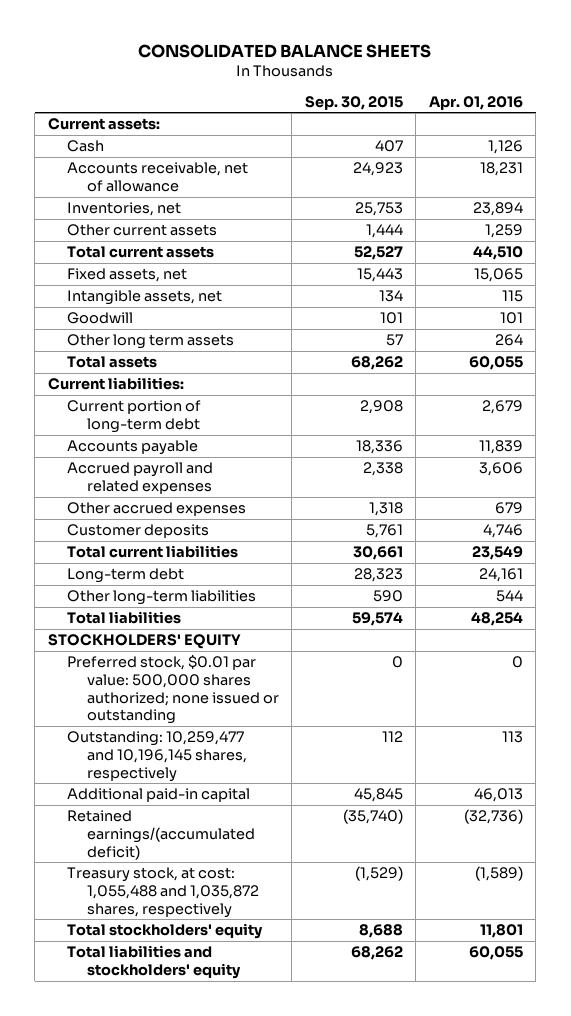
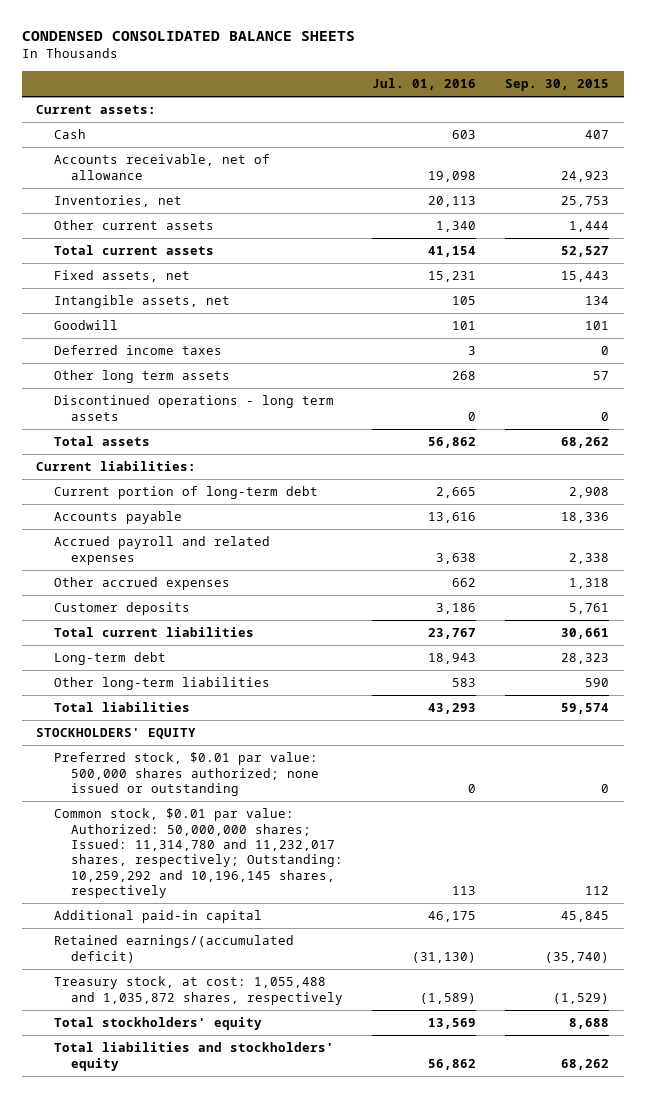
[138,43,432,58] CONSOLIDATED BALANCE SHEETS -> [21,31,355,42] CONDENSED CONSOLIDATED BALANCE SHEETS
[428,95,523,110] Apr. 01, 2016 -> none
none -> [372,78,477,91] Jul. 01, 2016
none -> [53,345,222,356] Deferred income taxes
none -> [53,395,334,421] Discontinued operations - long term assets
[67,731,247,782] Outstanding: 10,259,477 and 10,196,145 shares, respectively -> [53,808,344,898] Common stock, $0.01 par value: Authorized: 50,000,000 shares; Issued: 11,314,780 and 11,232,017 shares, respectively; Outstanding: 10,259,292 and 10,196,145 shares, respectively

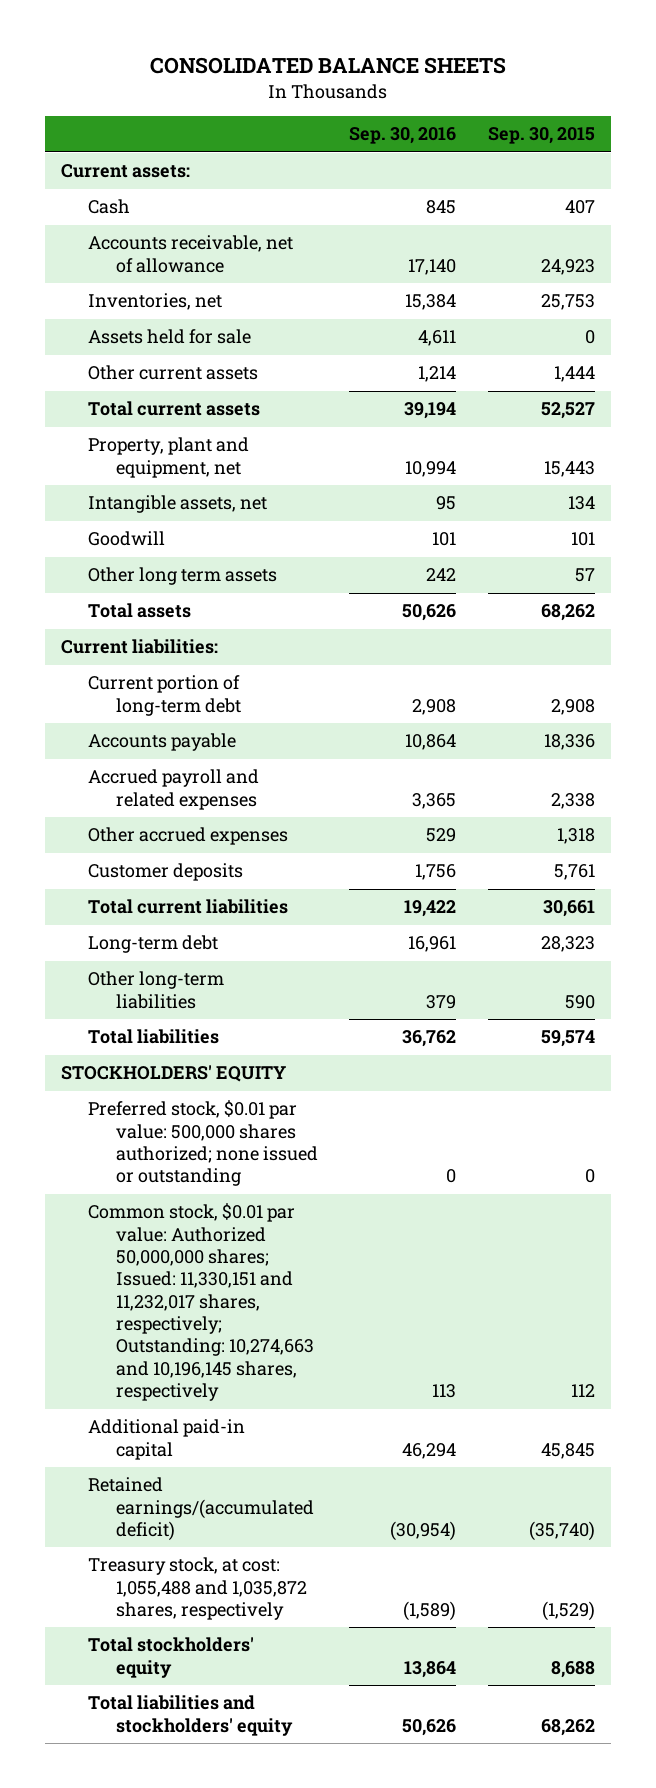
[21,31,355,42] CONDENSED CONSOLIDATED BALANCE SHEETS -> [149,57,506,75] CONSOLIDATED BALANCE SHEETS
[372,78,477,91] Jul. 01, 2016 -> none
none -> [349,127,457,145] Sep. 30, 2016
none -> [88,329,252,345] Assets held for sale
[53,270,190,283] Fixed assets, net -> [88,437,250,478] Property, plant and equipment, net
[53,345,222,356] Deferred income taxes -> none
[53,395,334,421] Discontinued operations - long term assets -> none
[53,808,344,898] Common stock, $0.01 par value: Authorized: 50,000,000 shares; Issued: 11,314,780 and 11,232,017 shares, respectively; Outstanding: 10,259,292 and 10,196,145 shares, respectively -> [88,1203,314,1402] Common stock, $0.01 par value: Authorized 50,000,000 shares; Issued: 11,330,151 and 11,232,017 shares, respectively; Outstanding: 10,274,663 and 10,196,145 shares, respectively

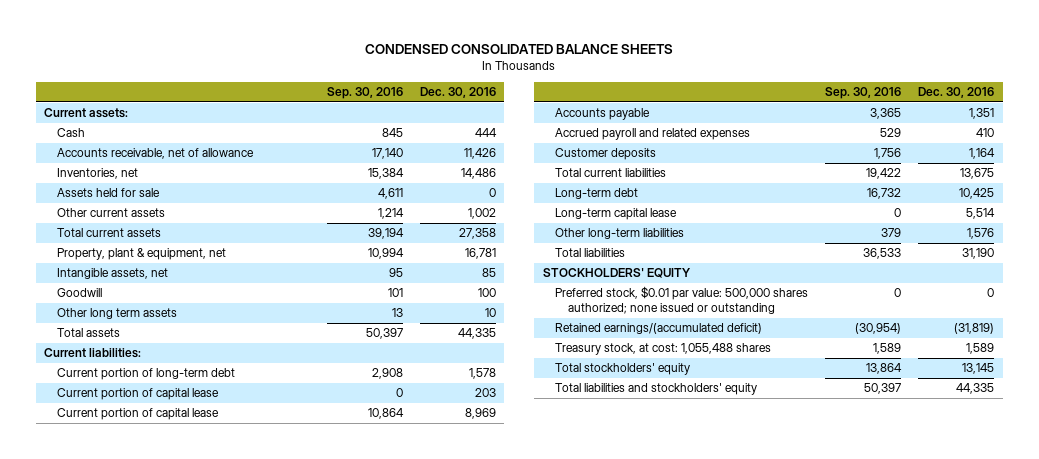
[149,57,506,75] CONSOLIDATED BALANCE SHEETS -> [365,44,674,55] CONDENSED CONSOLIDATED BALANCE SHEETS
[487,127,595,145] Sep. 30, 2015 -> none
none -> [419,87,496,99] Dec. 30, 2016
[88,437,250,478] Property, plant and equipment, net -> [56,248,226,261] Property, plant & equipment, net
[426,568,457,582] 242 -> [391,308,403,318] 13
[402,604,457,622] 50,626 -> [365,328,403,340] 50,397
[88,827,289,846] Other accrued expenses -> none
none -> [56,388,219,401] Current portion of capital lease
none -> [56,408,219,421] Current portion of capital lease
[405,734,457,751] 10,864 -> [870,108,902,120] 3,365
[412,792,457,809] 3,365 -> [880,128,902,138] 529
[408,936,457,953] 16,961 -> [867,188,902,200] 16,732
none -> [555,208,678,221] Long-term capital lease
[402,1030,457,1048] 36,762 -> [863,248,902,260] 36,533
[88,1203,314,1402] Common stock, $0.01 par value: Authorized 50,000,000 shares; Issued: 11,330,151 and 11,232,017 shares, respectively; Outstanding: 10,274,663 and 10,196,145 shares, respectively -> none
[88,1419,246,1460] Additional paid-in capital -> none
[88,1557,307,1621] Treasury stock, at cost: 1,055,488 and 1,035,872 shares, respectively -> [555,343,772,356] Treasury stock, at cost: 1,055,488 shares
[403,1601,457,1622] (1,589) -> [873,343,902,355] 1,589
[402,1718,457,1736] 50,626 -> [864,383,902,395] 50,397

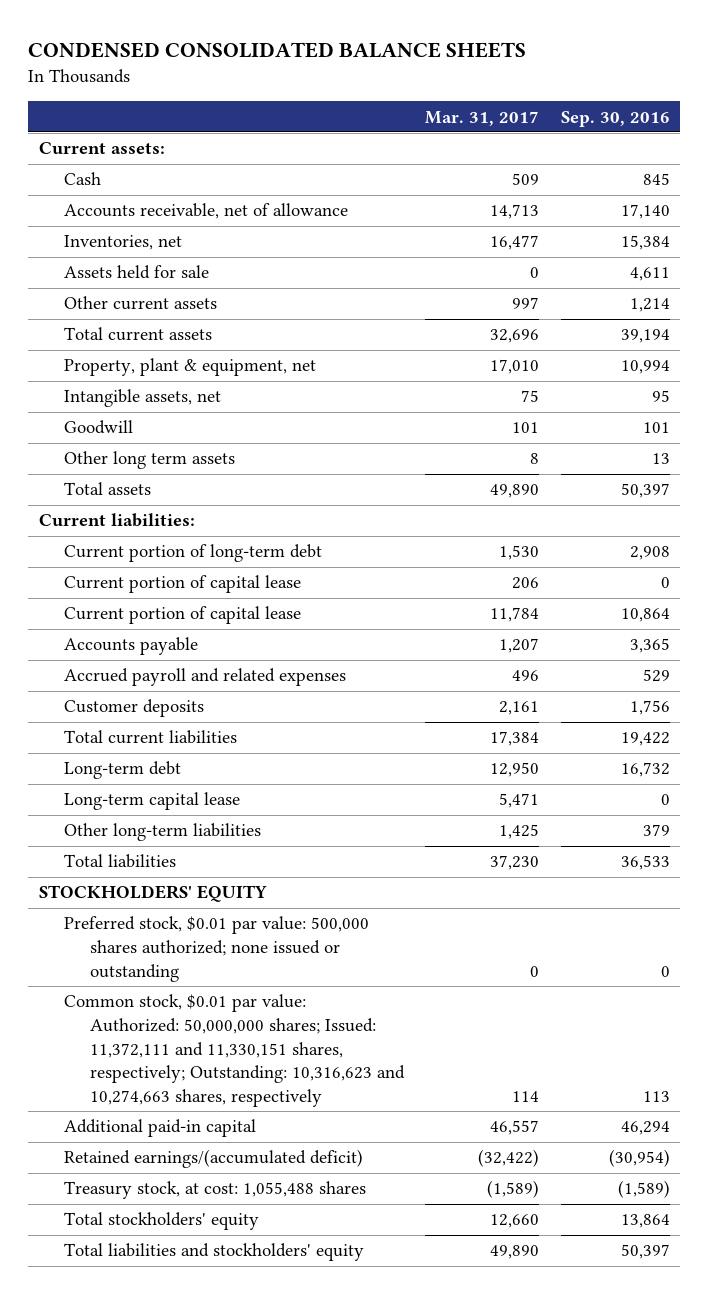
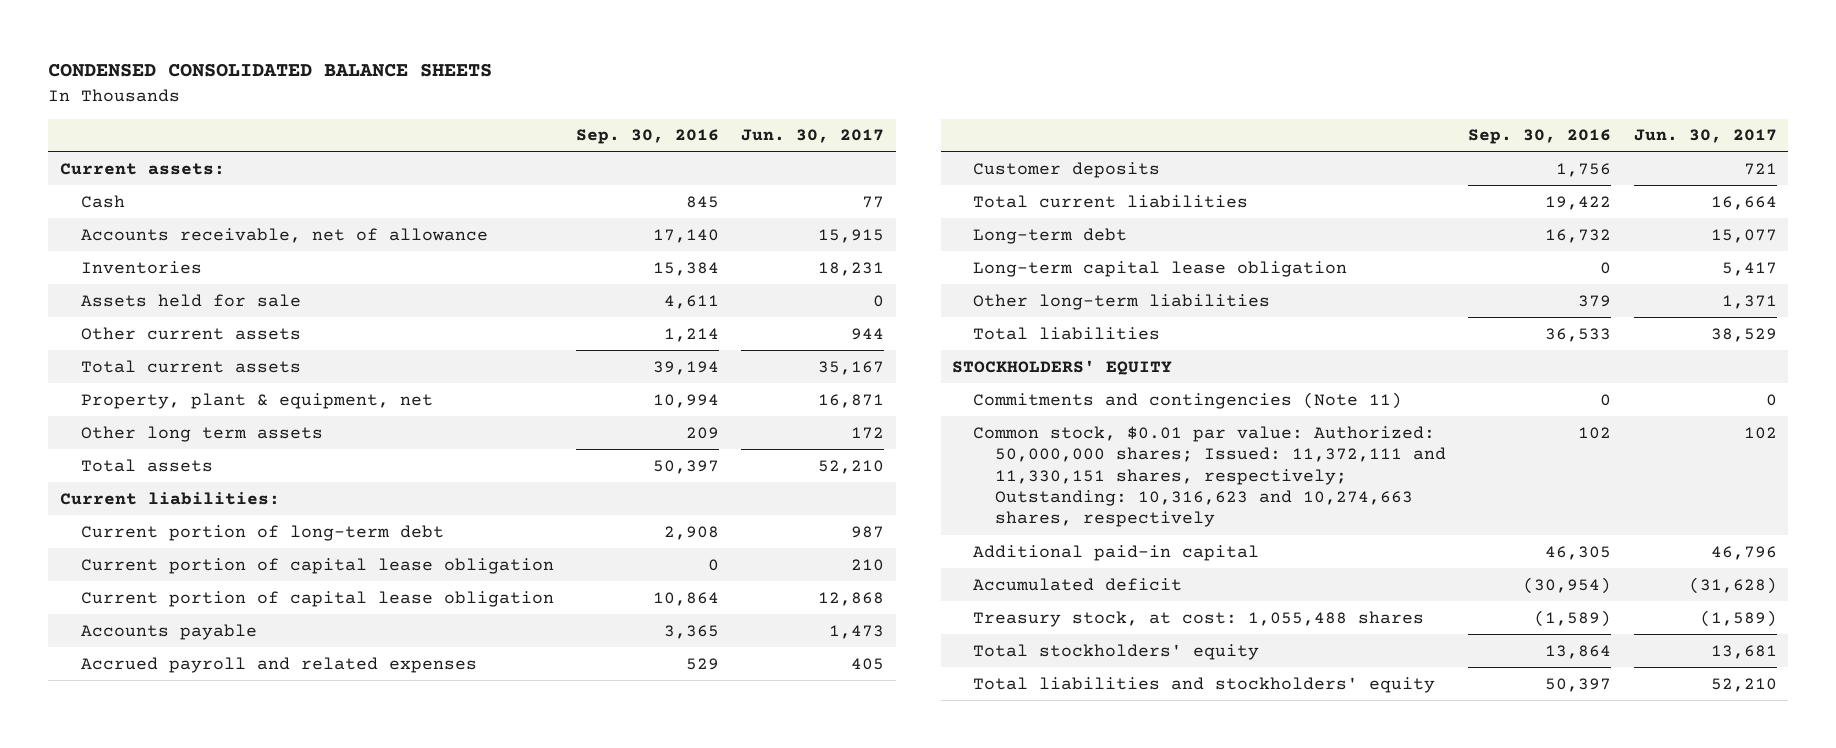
[425,110,540,126] Mar. 31, 2017 -> none
none -> [741,129,885,144] Jun. 30, 2017
[64,235,183,251] Inventories, net -> [81,260,203,274] Inventories
[64,389,222,408] Intangible assets, net -> none
[64,420,134,435] Goodwill -> none
[651,453,670,465] 13 -> [686,426,720,439] 209
[64,575,302,594] Current portion of capital lease -> [81,557,555,574] Current portion of capital lease obligation
[64,606,302,625] Current portion of capital lease -> [81,590,555,607] Current portion of capital lease obligation
[64,792,241,811] Long-term capital lease -> [973,260,1348,277] Long-term capital lease obligation
[64,916,370,982] Preferred stock, $0.01 par value: 500,000 shares authorized; none issued or outstanding -> [973,391,1403,409] Commitments and contingencies (Note 11)
[642,1090,670,1102] 113 -> [1578,426,1612,439] 102
[620,1121,670,1136] 46,294 -> [1545,545,1612,560] 46,305
[64,1149,364,1169] Retained earnings/(accumulated deficit) -> [973,577,1183,591] Accumulated deficit

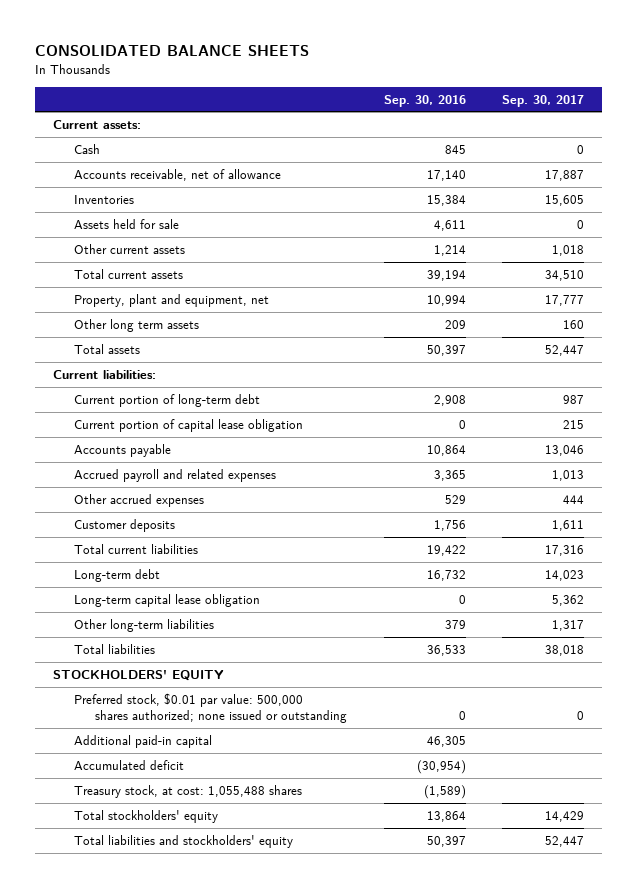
[48,63,493,78] CONDENSED CONSOLIDATED BALANCE SHEETS -> [35,44,310,56] CONSOLIDATED BALANCE SHEETS
[741,129,885,144] Jun. 30, 2017 -> none
none -> [501,94,584,107] Sep. 30, 2017
[81,392,434,409] Property, plant & equipment, net -> [74,293,270,307] Property, plant and equipment, net
[81,590,555,607] Current portion of capital lease obligation -> [74,443,172,457] Accounts payable
[81,623,258,640] Accounts payable -> [74,468,277,482] Accrued payroll and related expenses
[81,656,478,673] Accrued payroll and related expenses -> [74,493,205,507] Other accrued expenses
[973,425,1446,528] Common stock, $0.01 par value: Authorized: 50,000,000 shares; Issued: 11,372,111 and 11,330,151 shares, respectively; Outstanding: 10,316,623 and 10,274,663 shares, respectively -> none
[973,391,1403,409] Commitments and contingencies (Note 11) -> [74,692,348,723] Preferred stock, $0.01 par value: 500,000 shares authorized; none issued or outstanding

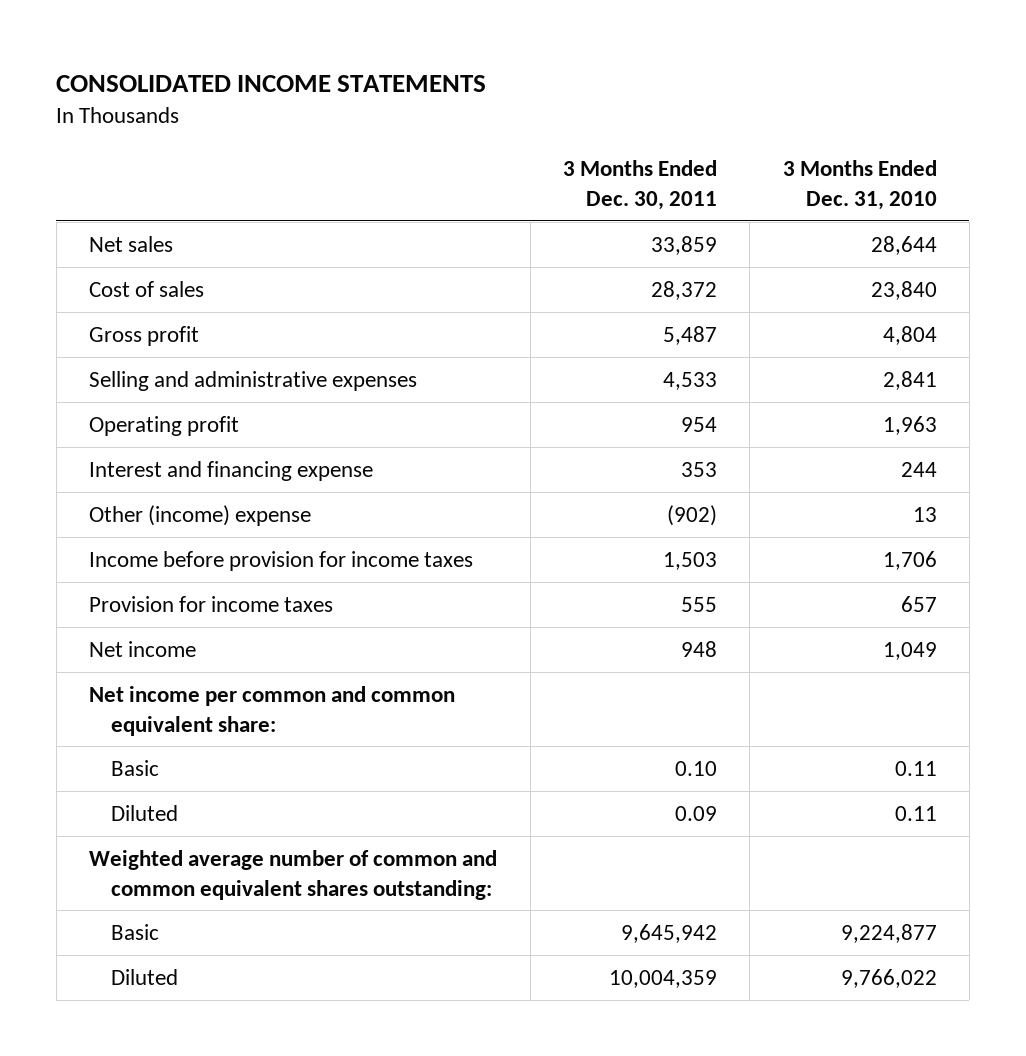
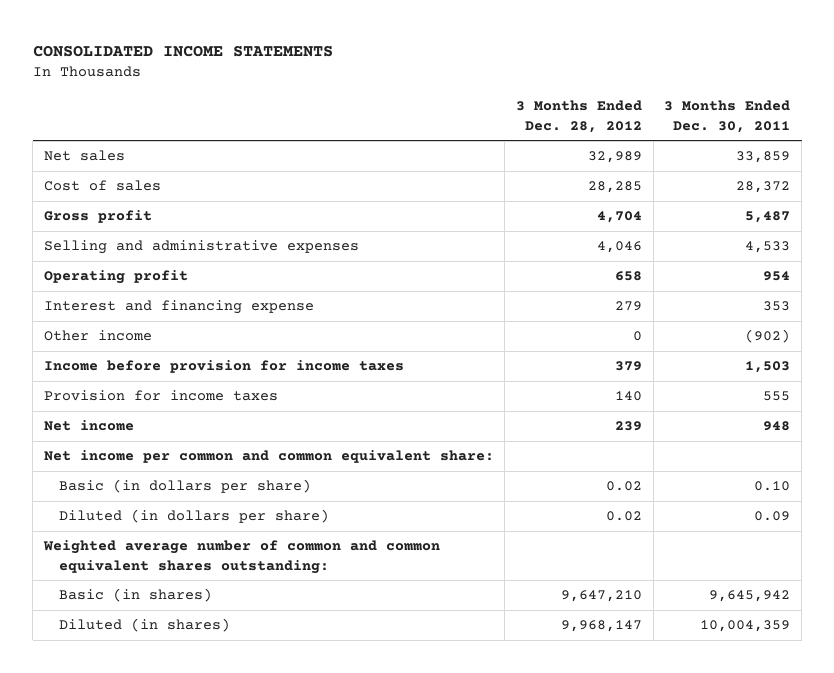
[782,159,937,210] 3 Months Ended Dec. 31, 2010 -> none
none -> [516,100,643,133] 3 Months Ended Dec. 28, 2012
[89,504,312,526] Other (income) expense -> [43,330,152,342] Other income
[110,759,159,776] Basic -> [59,479,312,494] Basic (in dollars per share)
[110,804,178,821] Diluted -> [59,509,330,524] Diluted (in dollars per share)
[110,923,159,940] Basic -> [59,588,213,603] Basic (in shares)
[110,968,178,985] Diluted -> [59,618,231,633] Diluted (in shares)

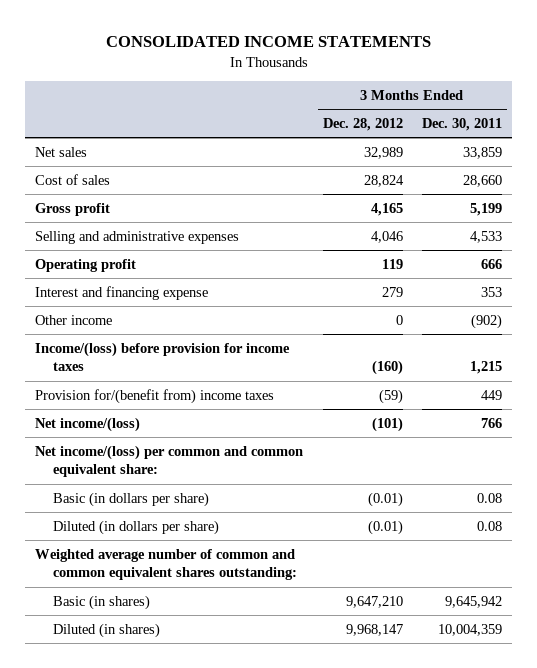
[588,181,643,194] 28,285 -> [363,174,404,187] 28,824
[736,181,791,194] 28,372 -> [463,174,503,187] 28,660
[597,211,643,224] 4,704 -> [370,202,403,216] 4,165
[745,211,791,224] 5,487 -> [470,202,503,216] 5,199
[615,271,643,282] 658 -> [381,258,403,269] 119
[763,271,791,282] 954 -> [481,258,503,269] 666
[43,360,404,374] Income before provision for income taxes -> [34,341,290,372] Income/(loss) before provision for income taxes
[615,361,643,372] 379 -> [371,360,403,376] (160)
[745,361,791,374] 1,503 -> [470,361,503,375] 1,215
[43,390,278,402] Provision for income taxes -> [34,388,274,404] Provision for/(benefit from) income taxes
[615,391,643,402] 140 -> [378,388,403,404] (59)
[763,391,791,402] 555 -> [481,389,503,400] 449
[43,420,134,432] Net income -> [34,416,140,432] Net income/(loss)
[615,421,643,432] 239 -> [371,416,403,432] (101)
[763,421,791,432] 948 -> [481,417,503,428] 766
[43,450,494,464] Net income per common and common equivalent share: -> [34,444,303,478] Net income/(loss) per common and common equivalent share:
[606,481,643,492] 0.02 -> [367,491,403,507] (0.01)
[754,481,791,492] 0.10 -> [477,492,503,503] 0.08
[606,511,643,522] 0.02 -> [367,519,403,535] (0.01)
[754,511,791,522] 0.09 -> [477,520,503,531] 0.08

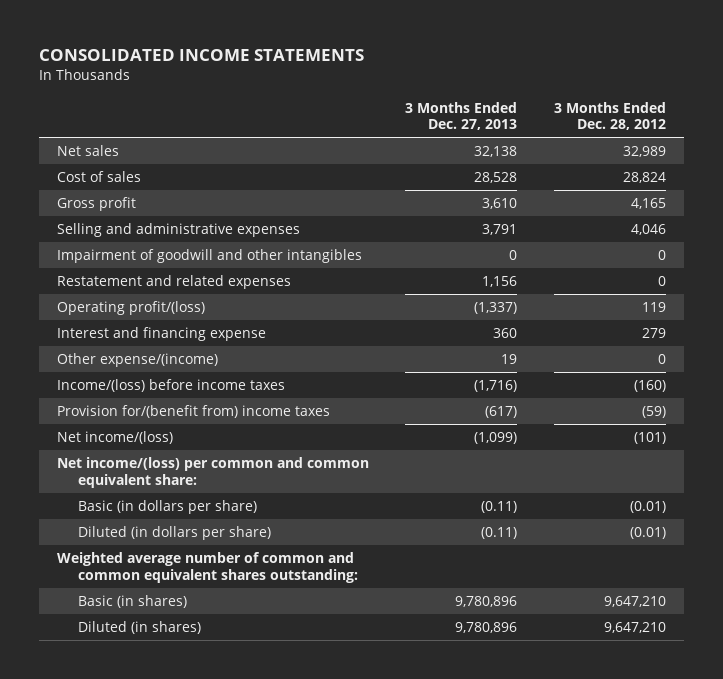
[422,117,503,131] Dec. 30, 2011 -> none
none -> [405,101,518,131] 3 Months Ended Dec. 27, 2013
none -> [57,249,363,264] Impairment of goodwill and other intangibles
none -> [57,275,292,290] Restatement and related expenses
[34,258,136,272] Operating profit -> [57,301,206,316] Operating profit/(loss)
[34,314,112,325] Other income -> [57,353,219,368] Other expense/(income)
[34,341,290,372] Income/(loss) before provision for income taxes -> [57,379,286,393] Income/(loss) before income taxes
[345,623,403,636] 9,968,147 -> [603,622,666,634] 9,647,210

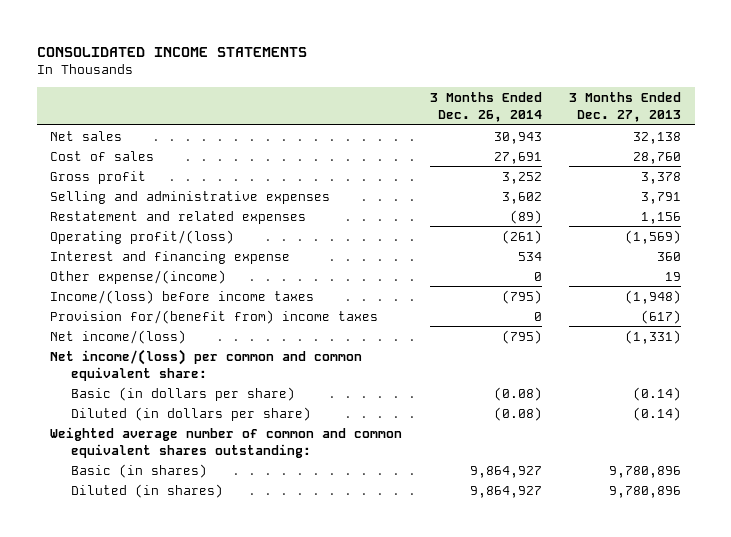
[553,101,666,131] 3 Months Ended Dec. 28, 2012 -> none
none -> [429,92,542,122] 3 Months Ended Dec. 26, 2014
[474,172,518,184] 28,528 -> [633,151,682,164] 28,760
[482,198,518,210] 3,610 -> [641,171,682,184] 3,378
[57,249,363,264] Impairment of goodwill and other intangibles -> none
[474,302,518,315] (1,337) -> [625,229,682,244] (1,569)
[474,380,518,393] (1,716) -> [625,289,682,304] (1,948)
[474,432,518,445] (1,099) -> [625,329,682,344] (1,331)
[481,501,518,514] (0.11) -> [633,386,682,401] (0.14)
[481,527,518,540] (0.11) -> [633,406,682,421] (0.14)

